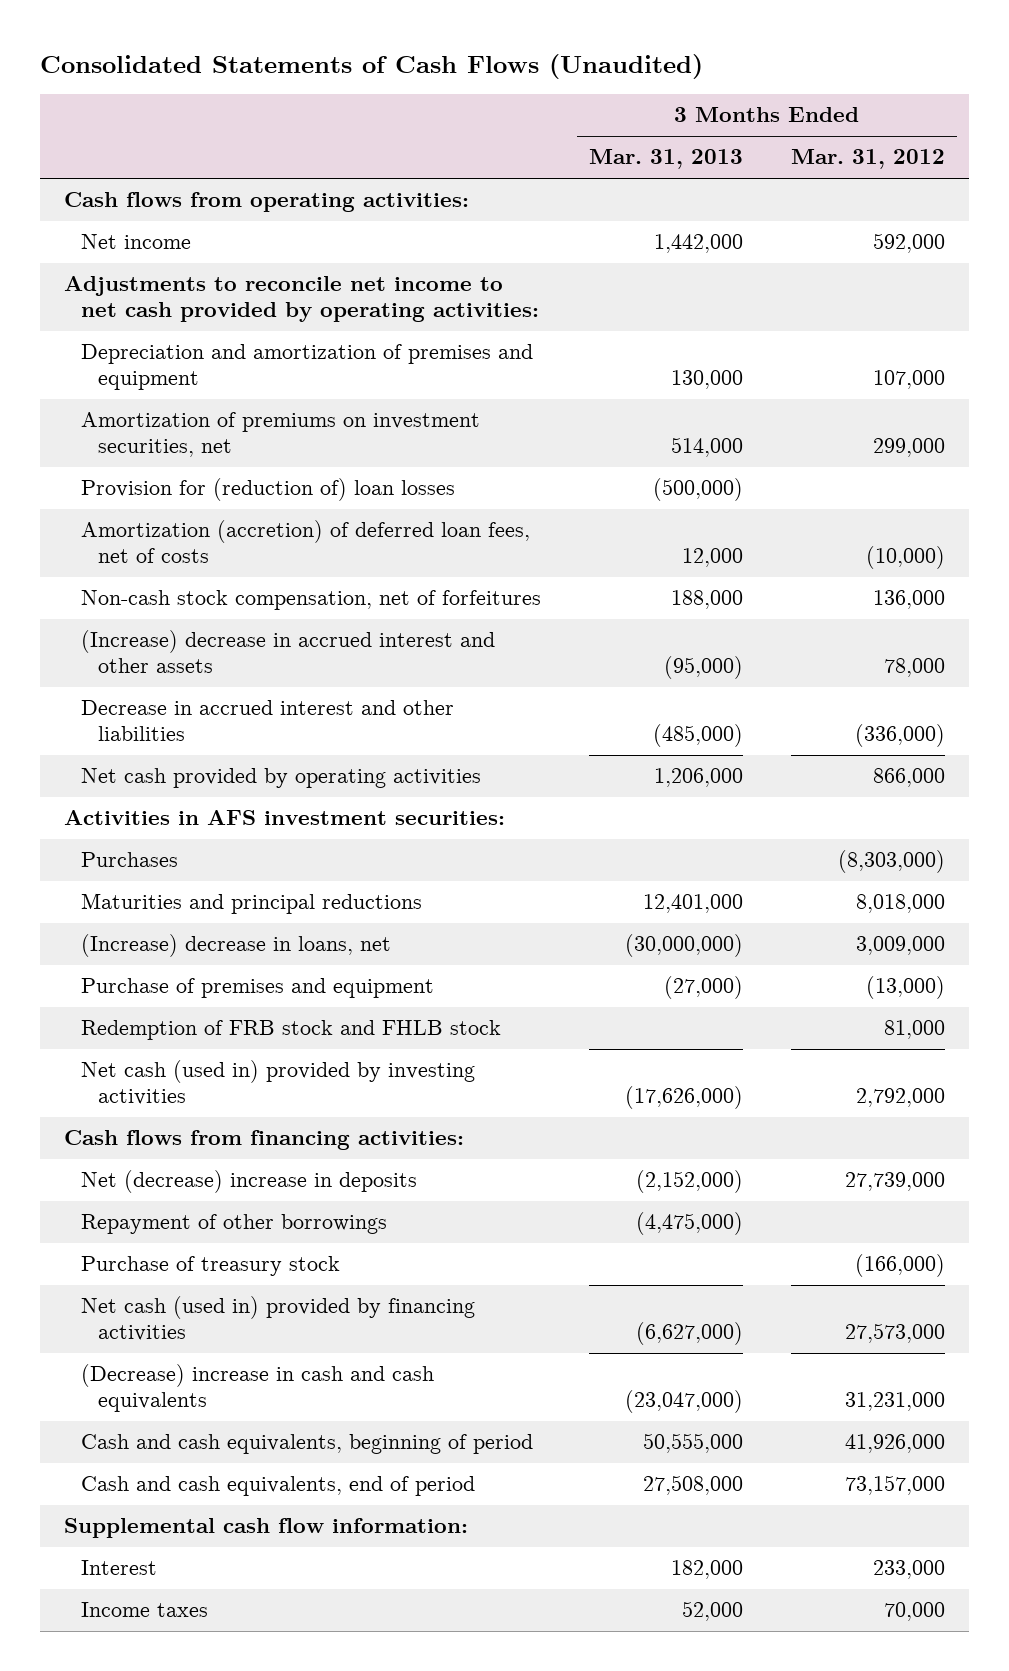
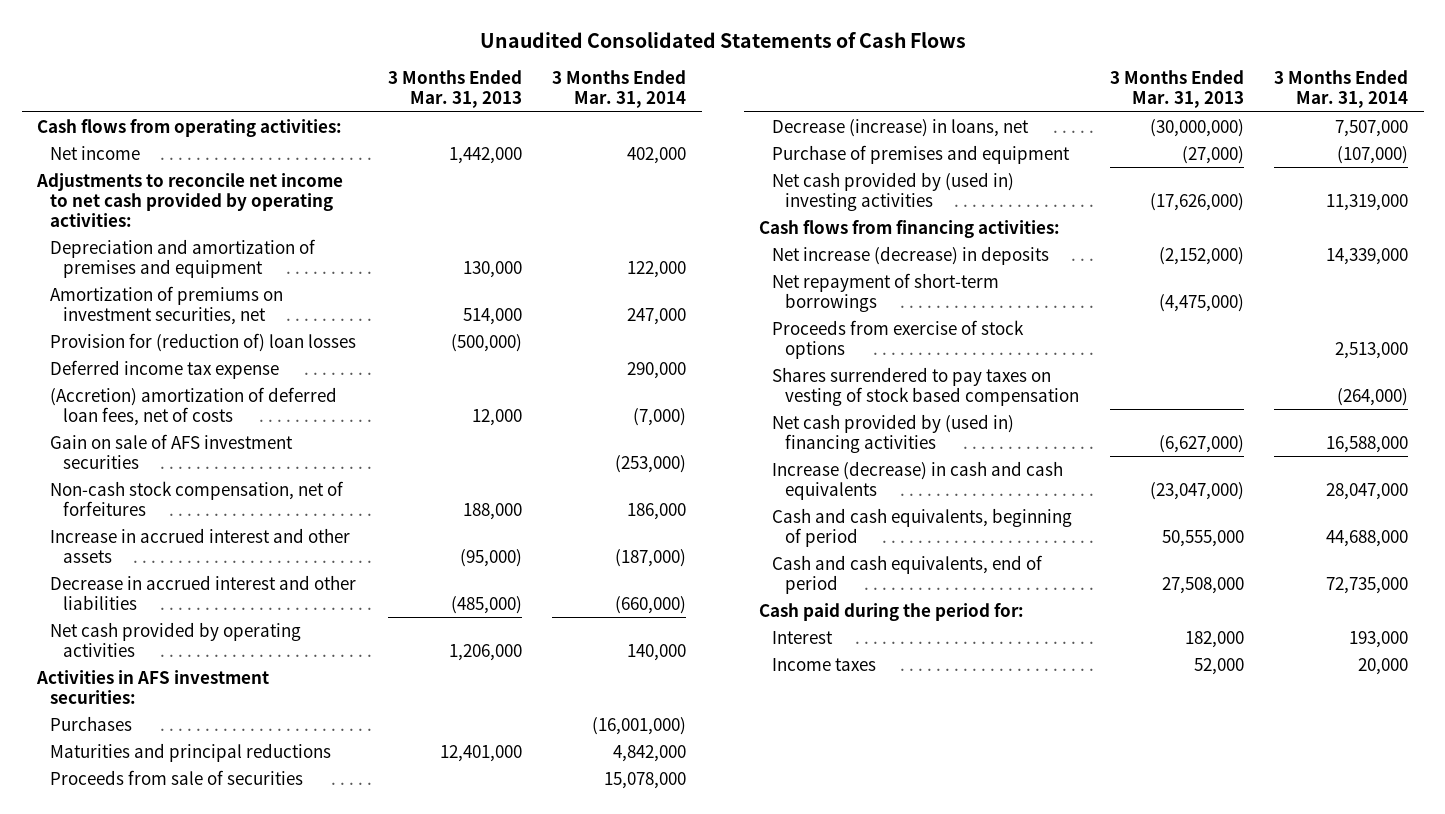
[39,53,703,79] Consolidated Statements of Cash Flows (Unaudited) -> [479,31,966,48] Unaudited Consolidated Statements of Cash Flows
[791,149,946,170] Mar. 31, 2012 -> none
none -> [552,70,687,109] 3 Months Ended Mar. 31, 2014
none -> [50,359,280,379] Deferred income tax expense
[80,520,530,563] Amortization (accretion) of deferred loan fees, net of costs -> [50,386,338,426] (Accretion) amortization of deferred loan fees, net of costs
none -> [50,433,294,469] Gain on sale of AFS investment securities
[80,630,495,673] (Increase) decrease in accrued interest and other assets -> [50,527,351,563] Increase in accrued interest and other assets
none -> [50,769,304,785] Proceeds from sale of securities
[80,934,391,958] (Increase) decrease in loans, net -> [771,118,1029,137] Decrease (increase) in loans, net
[80,1020,501,1041] Redemption of FRB stock and FHLB stock -> none
[80,1060,475,1105] Net cash (used in) provided by investing activities -> [771,171,1014,211] Net cash provided by (used in) investing activities
[80,1256,340,1277] Purchase of treasury stock -> none
[80,1170,417,1194] Net (decrease) increase in deposits -> [771,245,1049,265] Net increase (decrease) in deposits
[80,1214,387,1235] Repayment of other borrowings -> [771,272,999,312] Net repayment of short-term borrowings
none -> [771,319,1024,359] Proceeds from exercise of stock options
none -> [771,366,1079,406] Shares surrendered to pay taxes on vesting of stock based compensation
[80,1296,475,1341] Net cash (used in) provided by financing activities -> [771,413,1014,453] Net cash provided by (used in) financing activities
[80,1364,434,1412] (Decrease) increase in cash and cash equivalents -> [771,460,1063,500] Increase (decrease) in cash and cash equivalents
[63,1518,468,1539] Supplemental cash flow information: -> none
none -> [759,602,1025,621] Cash paid during the period for:

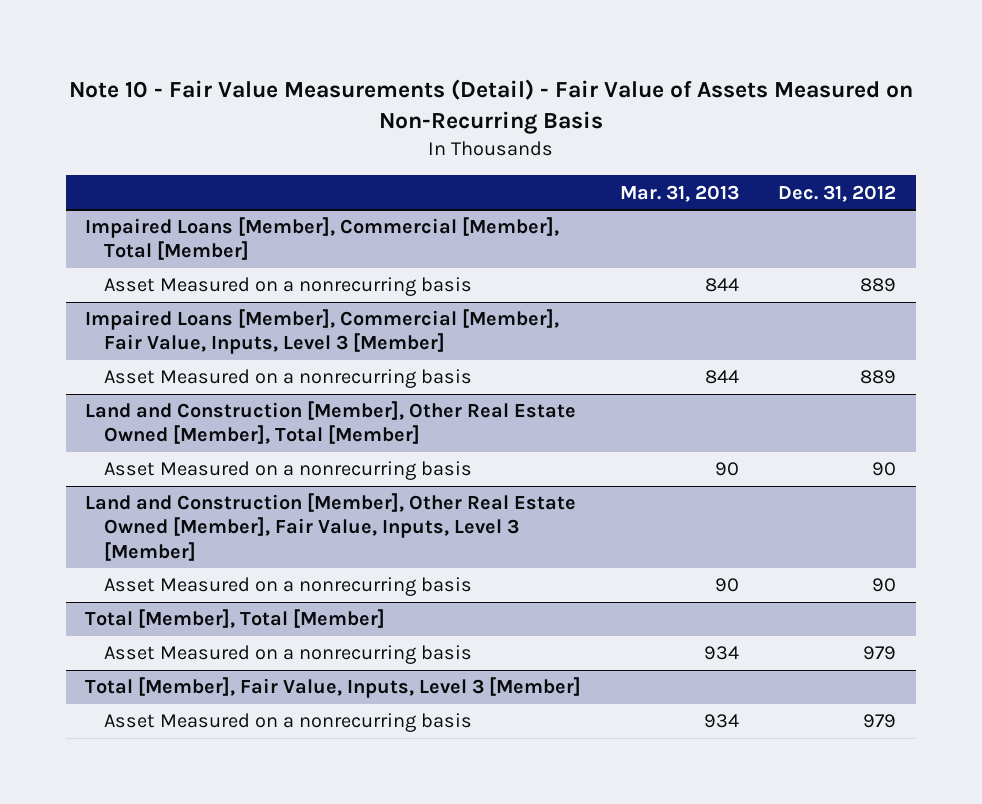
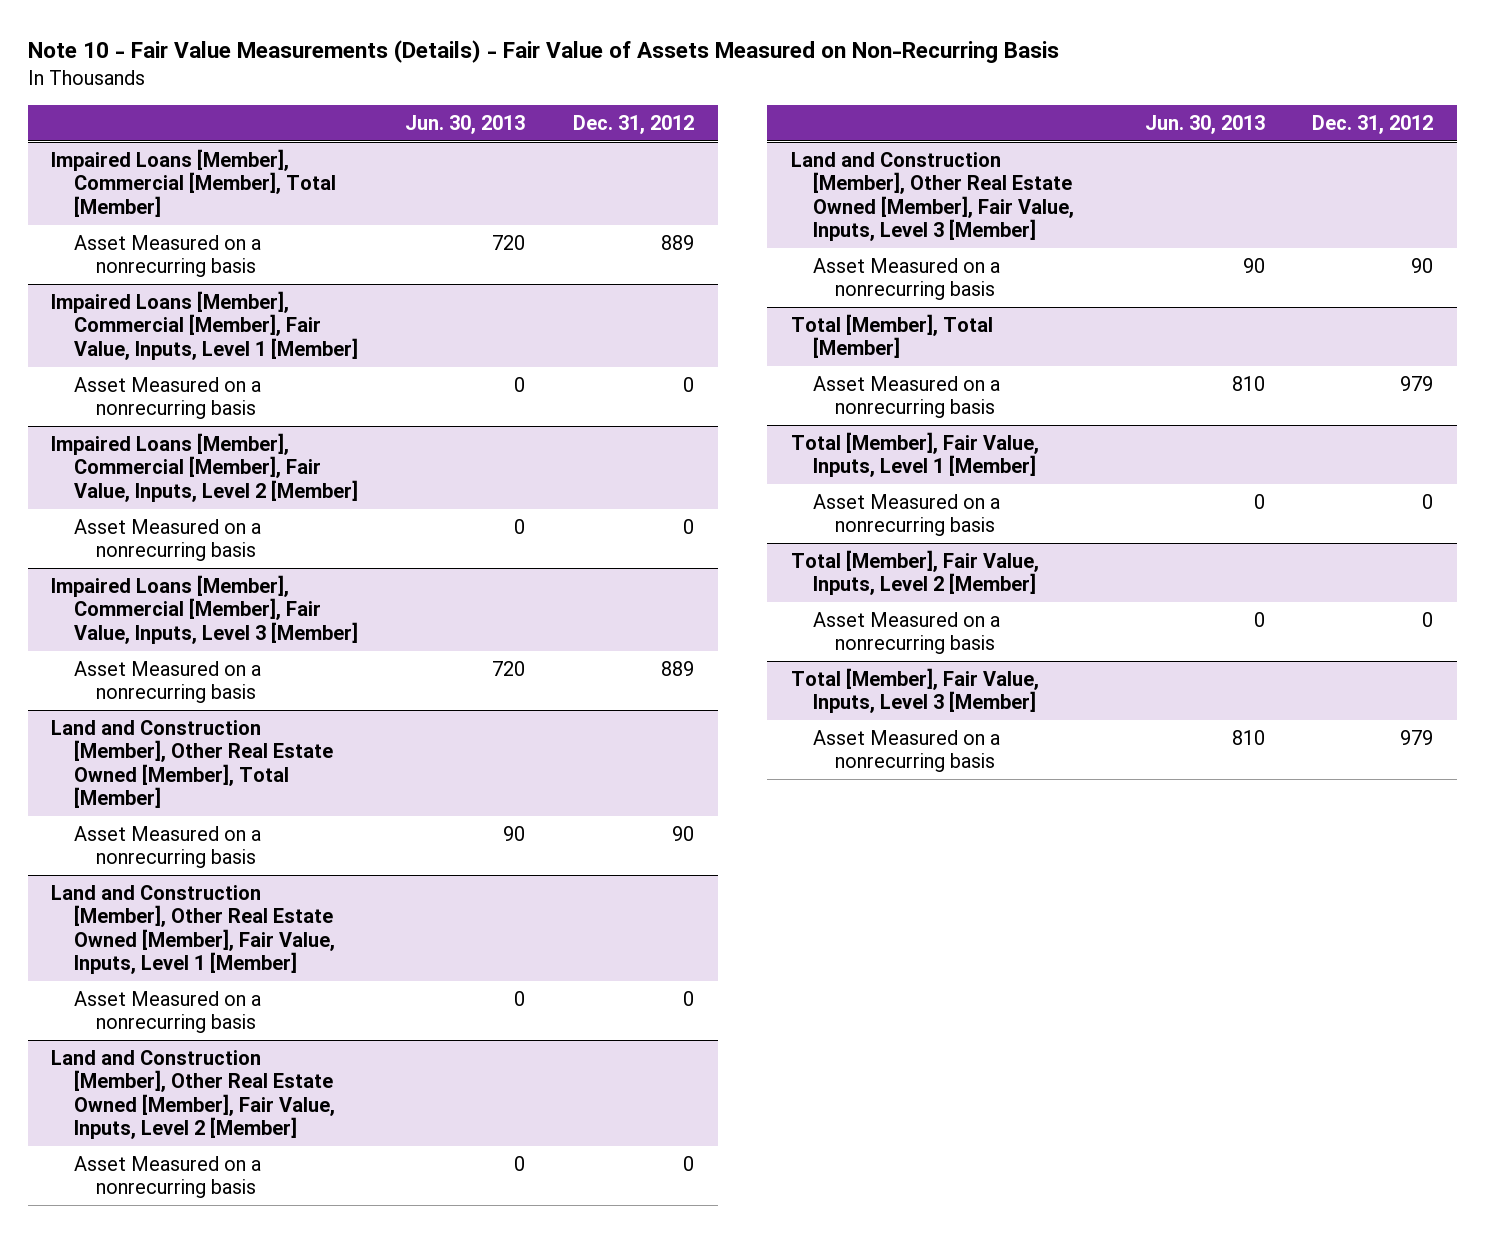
[68,79,913,135] Note 10 - Fair Value Measurements (Detail) - Fair Value of Assets Measured on Non-Recurring Basis -> [27,40,1059,64] Note 10 - Fair Value Measurements (Details) - Fair Value of Assets Measured on Non-Recurring Basis
[620,184,740,202] Mar. 31, 2013 -> none
none -> [405,114,526,134] Jun. 30, 2013
none -> [51,291,358,360] Impaired Loans [Member], Commercial [Member], Fair Value, Inputs, Level 1 [Member]
none -> [73,377,261,420] Asset Measured on a nonrecurring basis
none -> [51,433,358,502] Impaired Loans [Member], Commercial [Member], Fair Value, Inputs, Level 2 [Member]
none -> [73,519,261,562] Asset Measured on a nonrecurring basis
none -> [51,885,335,975] Land and Construction [Member], Other Real Estate Owned [Member], Fair Value, Inputs, Level 1 [Member]
none -> [73,991,261,1034] Asset Measured on a nonrecurring basis
none -> [51,1050,335,1140] Land and Construction [Member], Other Real Estate Owned [Member], Fair Value, Inputs, Level 2 [Member]
none -> [73,1156,261,1199] Asset Measured on a nonrecurring basis
none -> [790,432,1039,478] Total [Member], Fair Value, Inputs, Level 1 [Member]
none -> [813,494,1001,537] Asset Measured on a nonrecurring basis
none -> [790,550,1039,596] Total [Member], Fair Value, Inputs, Level 2 [Member]
none -> [813,612,1001,655] Asset Measured on a nonrecurring basis

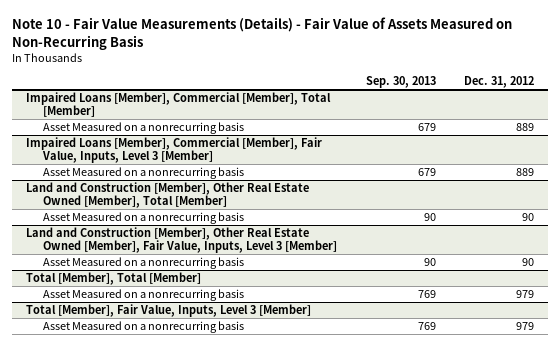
[405,114,526,134] Jun. 30, 2013 -> none
none -> [365,76,436,89] Sep. 30, 2013
[51,291,358,360] Impaired Loans [Member], Commercial [Member], Fair Value, Inputs, Level 1 [Member] -> none
[73,377,261,420] Asset Measured on a nonrecurring basis -> none
[51,433,358,502] Impaired Loans [Member], Commercial [Member], Fair Value, Inputs, Level 2 [Member] -> none
[73,519,261,562] Asset Measured on a nonrecurring basis -> none
[51,885,335,975] Land and Construction [Member], Other Real Estate Owned [Member], Fair Value, Inputs, Level 1 [Member] -> none
[73,991,261,1034] Asset Measured on a nonrecurring basis -> none
[51,1050,335,1140] Land and Construction [Member], Other Real Estate Owned [Member], Fair Value, Inputs, Level 2 [Member] -> none
[73,1156,261,1199] Asset Measured on a nonrecurring basis -> none
[790,432,1039,478] Total [Member], Fair Value, Inputs, Level 1 [Member] -> none
[813,494,1001,537] Asset Measured on a nonrecurring basis -> none
[790,550,1039,596] Total [Member], Fair Value, Inputs, Level 2 [Member] -> none
[813,612,1001,655] Asset Measured on a nonrecurring basis -> none

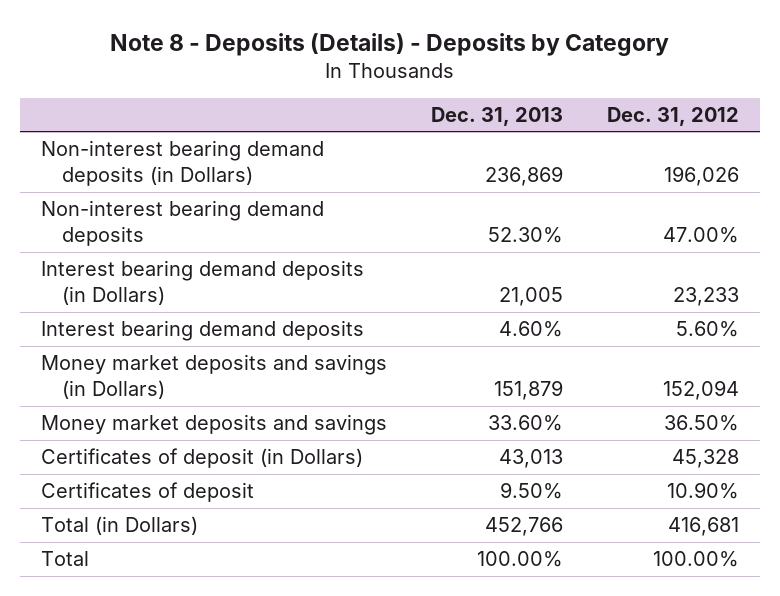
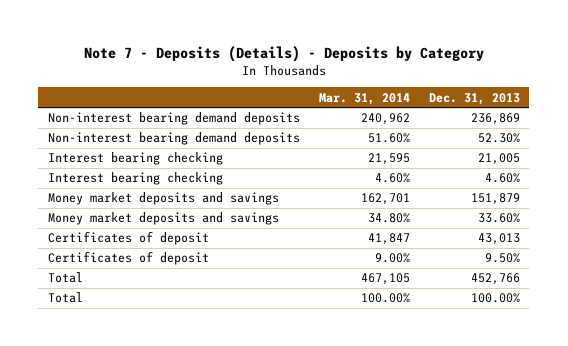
[110,32,670,56] Note 8 - Deposits (Details) - Deposits by Category -> [83,45,484,62] Note 7 - Deposits (Details) - Deposits by Category
[606,106,739,126] Dec. 31, 2012 -> none
none -> [318,92,410,105] Mar. 31, 2014
[41,140,325,187] Non-interest bearing demand deposits (in Dollars) -> [47,112,300,126] Non-interest bearing demand deposits
[41,260,365,306] Interest bearing demand deposits (in Dollars) -> [47,152,223,166] Interest bearing checking
[41,320,365,342] Interest bearing demand deposits -> [47,172,223,186] Interest bearing checking
[41,354,388,400] Money market deposits and savings (in Dollars) -> [47,192,279,206] Money market deposits and savings
[41,448,364,469] Certificates of deposit (in Dollars) -> [47,231,209,246] Certificates of deposit
[41,516,199,536] Total (in Dollars) -> [47,272,83,284] Total

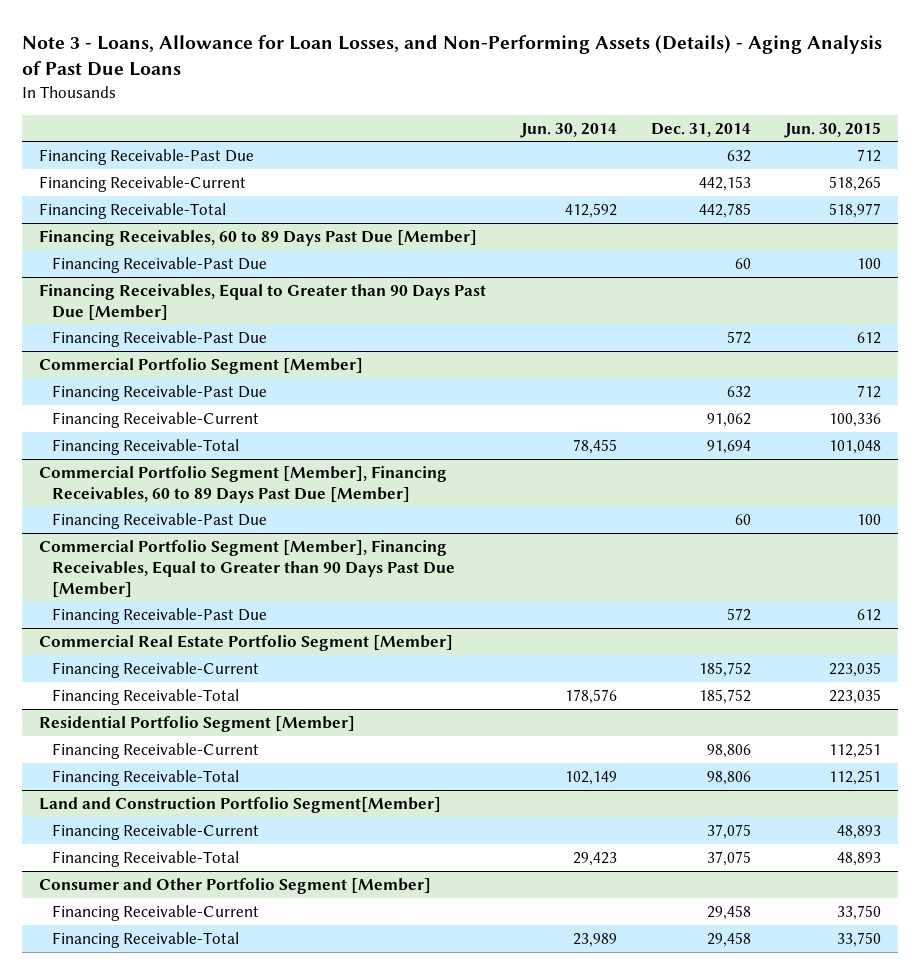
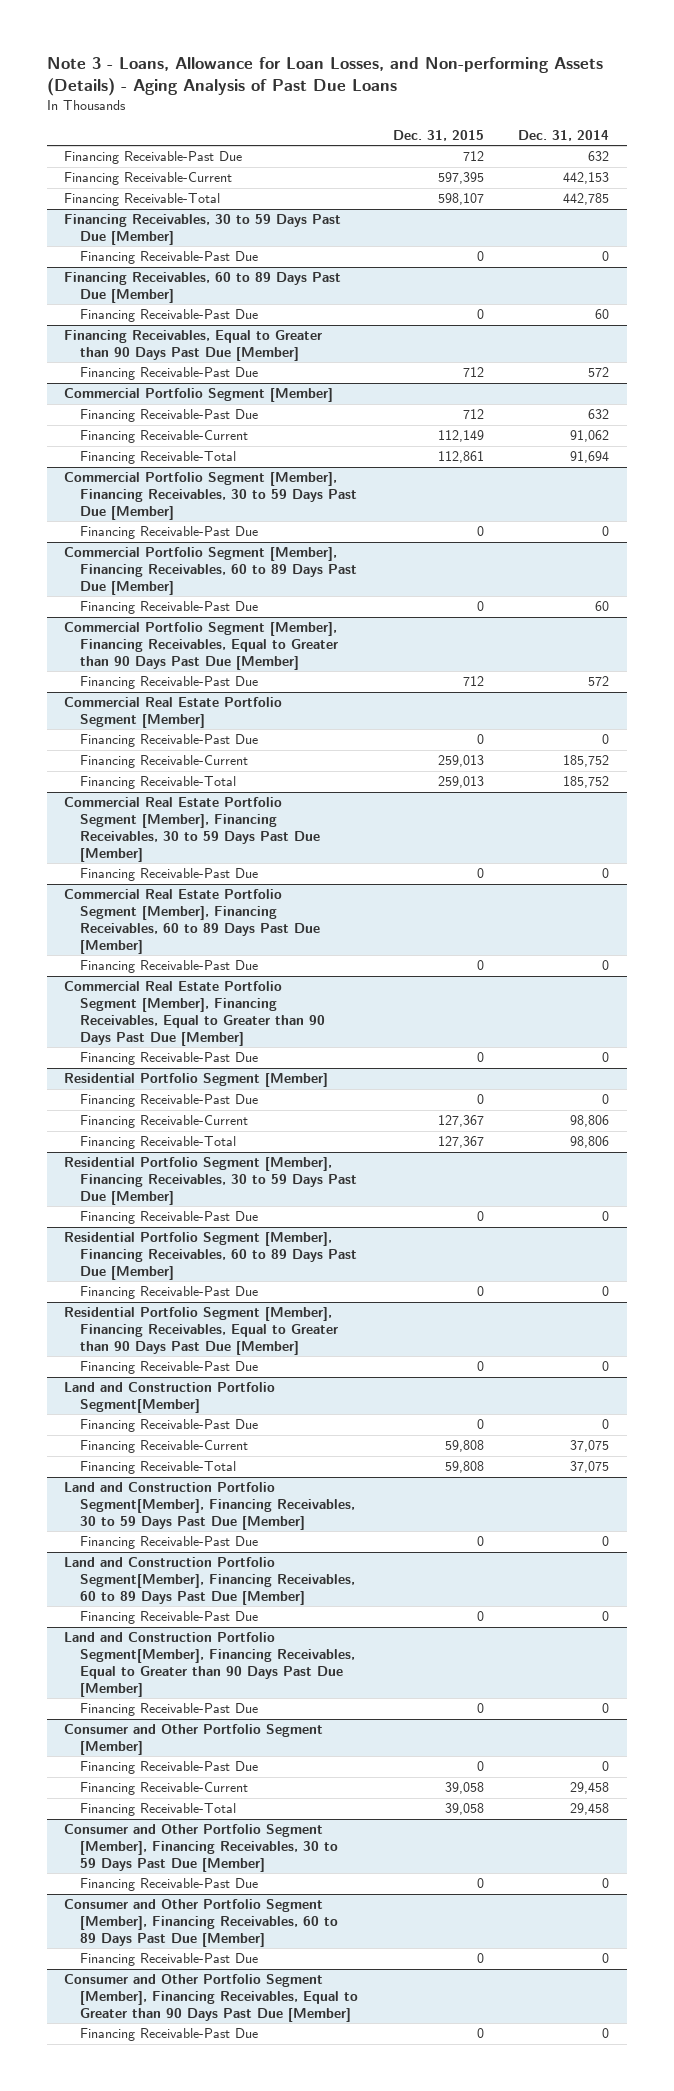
[22,34,883,77] Note 3 - Loans, Allowance for Loan Losses, and Non-Performing Assets (Details) - Aging Analysis of Past Due Loans -> [47,57,604,97] Note 3 - Loans, Allowance for Loan Losses, and Non-performing Assets (Details) - Aging Analysis of Past Due Loans
[519,122,617,138] Jun. 30, 2014 -> none
[783,121,881,138] Jun. 30, 2015 -> none
none -> [392,129,484,141] Dec. 31, 2015
none -> [64,214,342,246] Financing Receivables, 30 to 59 Days Past Due [Member]
none -> [80,251,259,265] Financing Receivable-Past Due
none -> [64,472,358,521] Commercial Portfolio Segment [Member], Financing Receivables, 30 to 59 Days Past Due [Member]
none -> [80,526,259,540] Financing Receivable-Past Due
none -> [80,734,259,748] Financing Receivable-Past Due
none -> [64,797,321,862] Commercial Real Estate Portfolio Segment [Member], Financing Receivables, 30 to 59 Days Past Due [Member]
none -> [80,868,259,882] Financing Receivable-Past Due
none -> [64,889,321,954] Commercial Real Estate Portfolio Segment [Member], Financing Receivables, 60 to 89 Days Past Due [Member]
none -> [80,960,259,974] Financing Receivable-Past Due
none -> [64,981,326,1046] Commercial Real Estate Portfolio Segment [Member], Financing Receivables, Equal to Greater than 90 Days Past Due [Member]
none -> [80,1052,259,1066] Financing Receivable-Past Due
none -> [80,1094,259,1108] Financing Receivable-Past Due
none -> [64,1157,358,1206] Residential Portfolio Segment [Member], Financing Receivables, 30 to 59 Days Past Due [Member]
none -> [80,1211,259,1225] Financing Receivable-Past Due
none -> [64,1232,358,1281] Residential Portfolio Segment [Member], Financing Receivables, 60 to 89 Days Past Due [Member]
none -> [80,1286,259,1300] Financing Receivable-Past Due
none -> [64,1307,339,1356] Residential Portfolio Segment [Member], Financing Receivables, Equal to Greater than 90 Days Past Due [Member]
none -> [80,1361,259,1375] Financing Receivable-Past Due
none -> [80,1419,259,1433] Financing Receivable-Past Due
none -> [64,1482,356,1531] Land and Construction Portfolio Segment[Member], Financing Receivables, 30 to 59 Days Past Due [Member]
none -> [80,1536,259,1550] Financing Receivable-Past Due
none -> [64,1557,356,1606] Land and Construction Portfolio Segment[Member], Financing Receivables, 60 to 89 Days Past Due [Member]
none -> [80,1611,259,1625] Financing Receivable-Past Due
none -> [64,1632,356,1697] Land and Construction Portfolio Segment[Member], Financing Receivables, Equal to Greater than 90 Days Past Due [Member]
none -> [80,1703,259,1717] Financing Receivable-Past Due
none -> [80,1761,259,1775] Financing Receivable-Past Due
none -> [64,1824,339,1873] Consumer and Other Portfolio Segment [Member], Financing Receivables, 30 to 59 Days Past Due [Member]
none -> [80,1878,259,1892] Financing Receivable-Past Due
none -> [64,1899,339,1948] Consumer and Other Portfolio Segment [Member], Financing Receivables, 60 to 89 Days Past Due [Member]
none -> [80,1953,259,1967] Financing Receivable-Past Due
none -> [64,1974,359,2023] Consumer and Other Portfolio Segment [Member], Financing Receivables, Equal to Greater than 90 Days Past Due [Member]
none -> [80,2028,259,2042] Financing Receivable-Past Due

